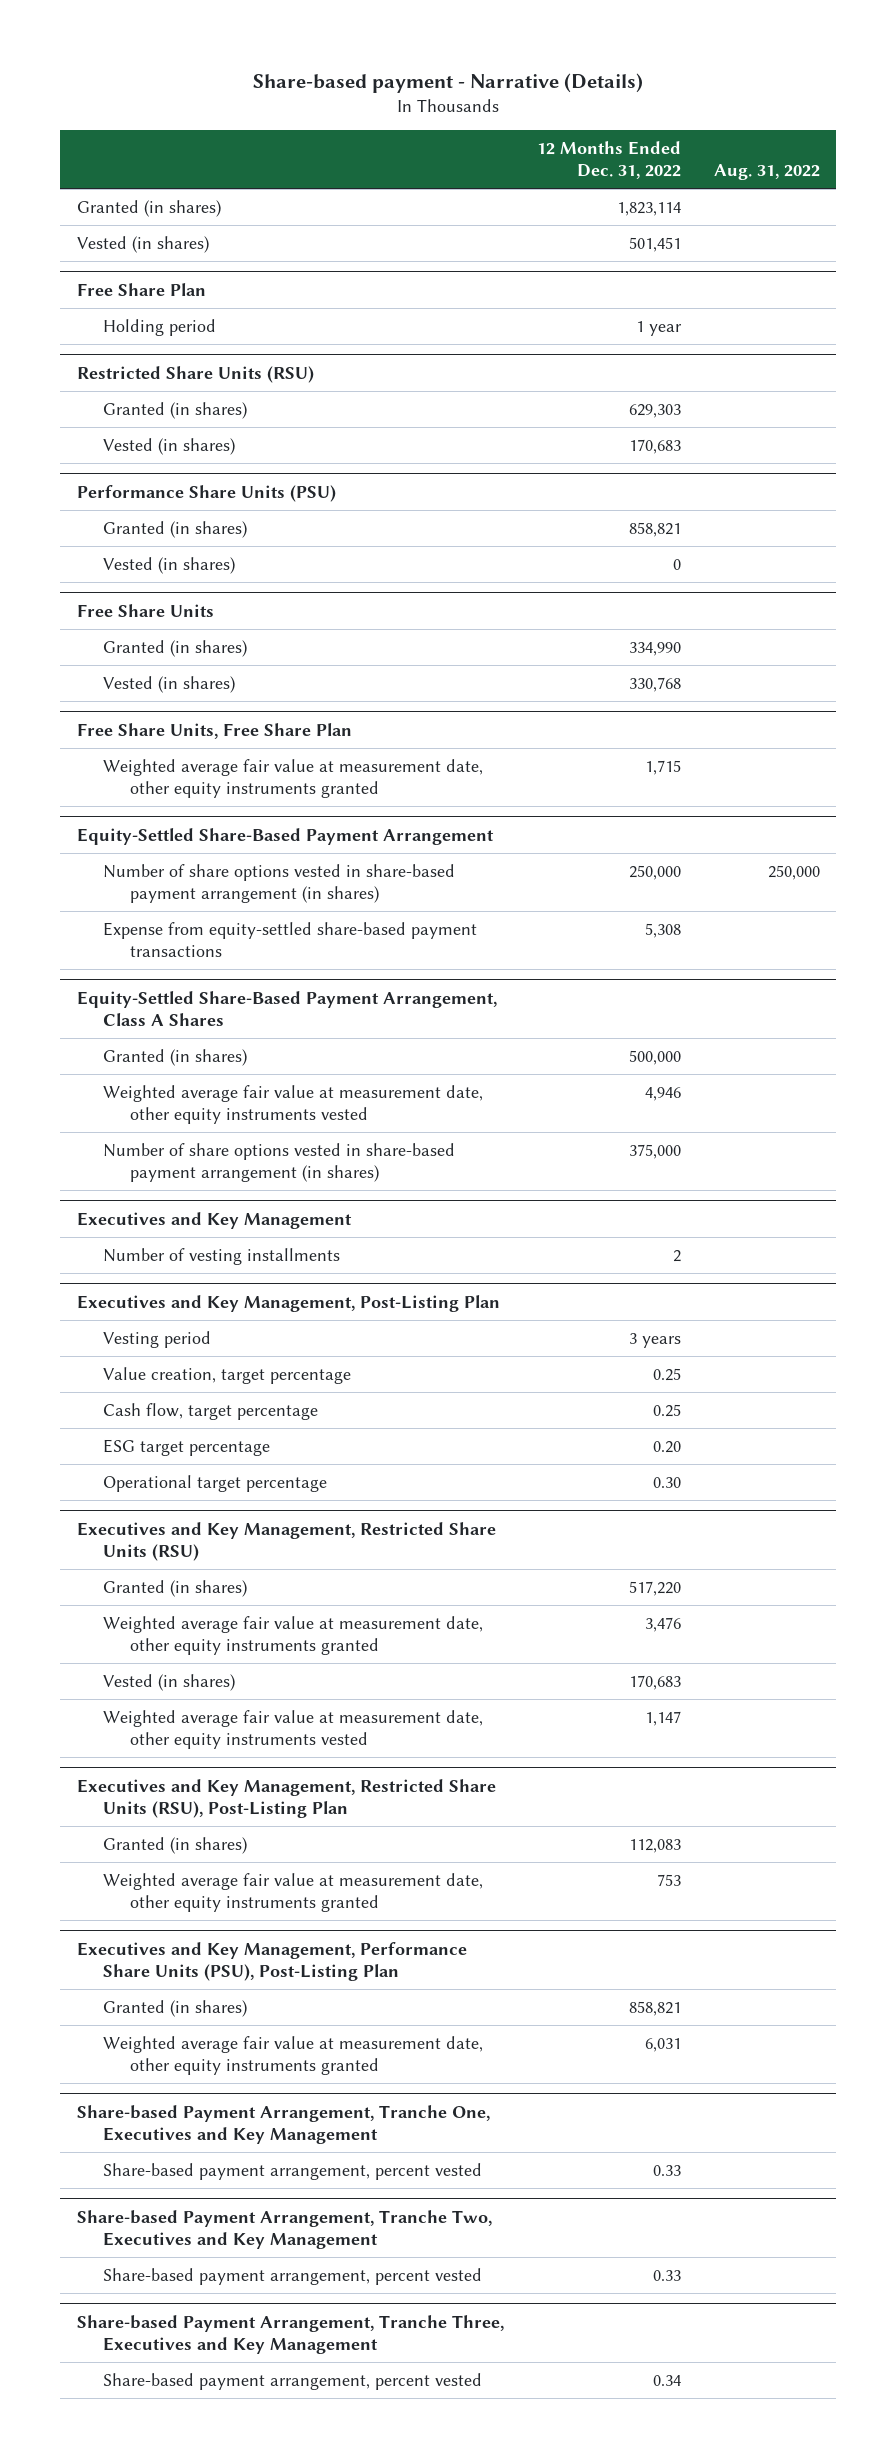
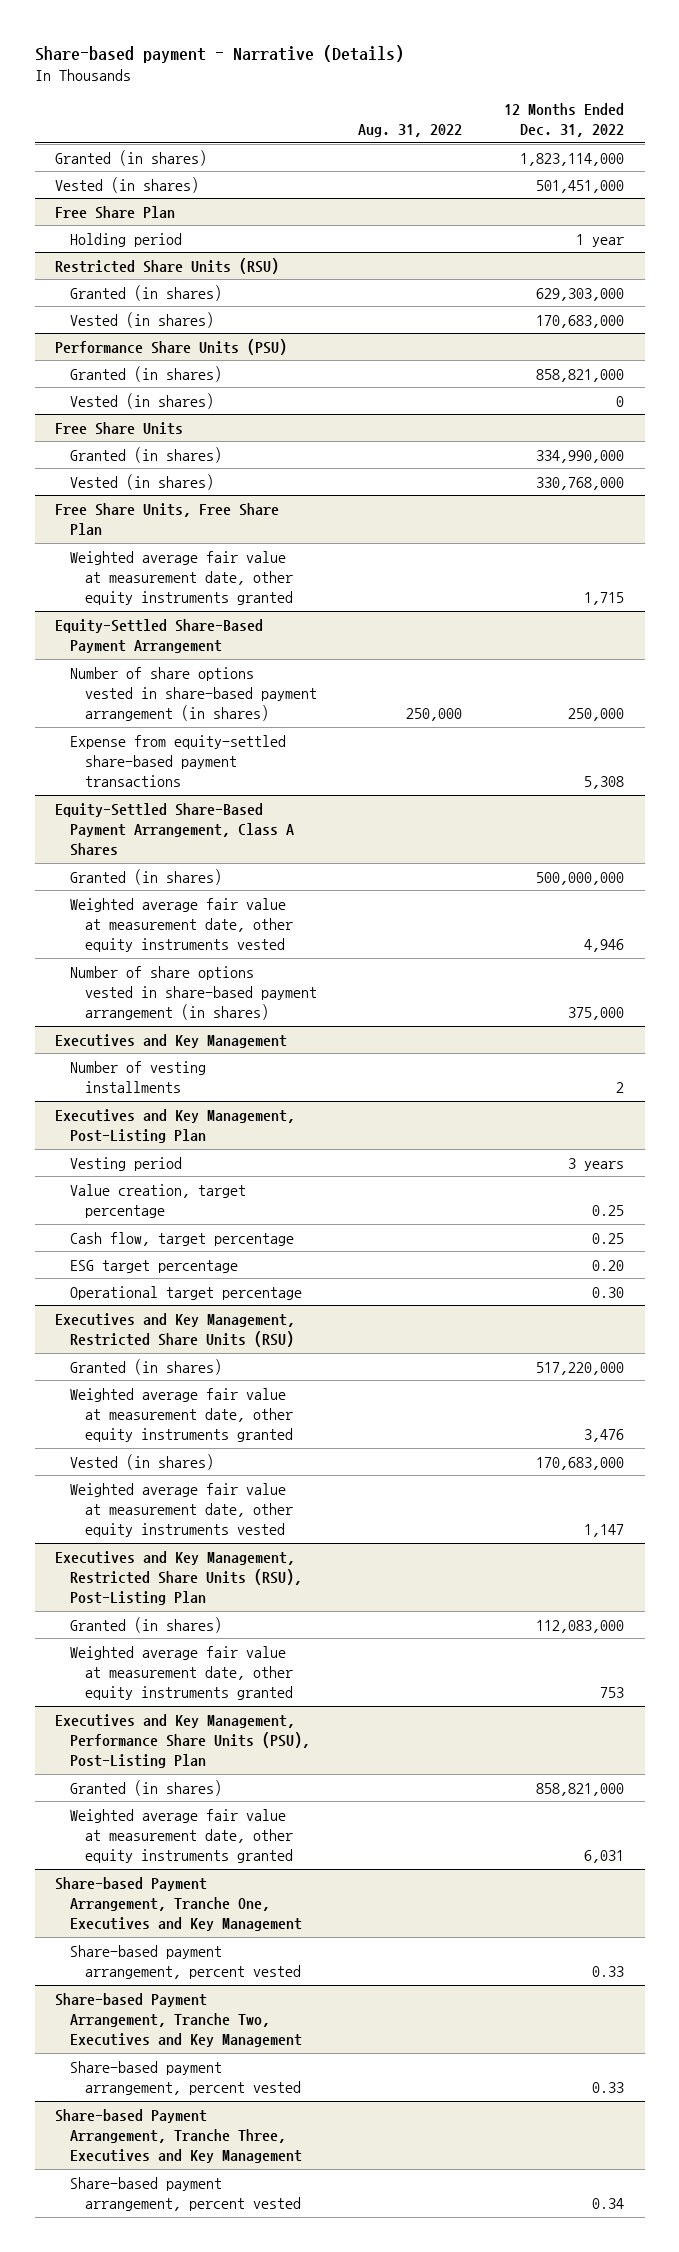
[616,201,681,216] 1,823,114 -> [519,152,624,166] 1,823,114,000
[628,236,681,252] 501,451 -> [535,179,624,193] 501,451,000
[628,403,681,418] 629,303 -> [535,287,624,301] 629,303,000
[628,438,681,454] 170,683 -> [535,314,624,328] 170,683,000
[628,521,681,537] 858,821 -> [535,368,624,382] 858,821,000
[628,641,681,656] 334,990 -> [535,449,624,463] 334,990,000
[628,676,681,692] 330,768 -> [535,476,624,490] 330,768,000
[628,1049,681,1065] 500,000 -> [535,871,624,885] 500,000,000
[628,1580,681,1596] 517,220 -> [535,1361,624,1375] 517,220,000
[628,1674,681,1690] 170,683 -> [535,1456,624,1470] 170,683,000
[628,1838,681,1853] 112,083 -> [535,1619,624,1633] 112,083,000
[628,2000,681,2016] 858,821 -> [535,1782,624,1796] 858,821,000

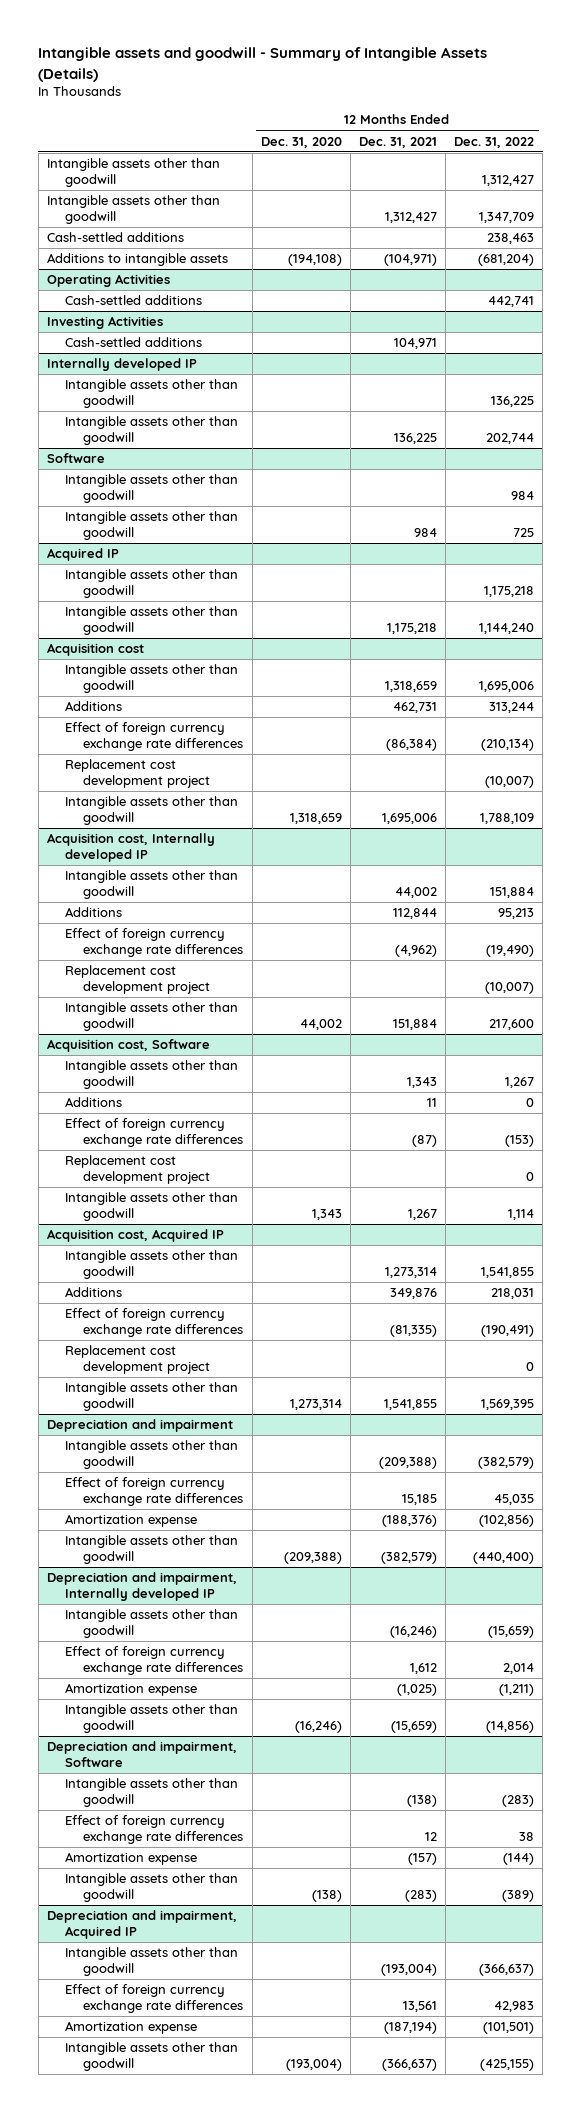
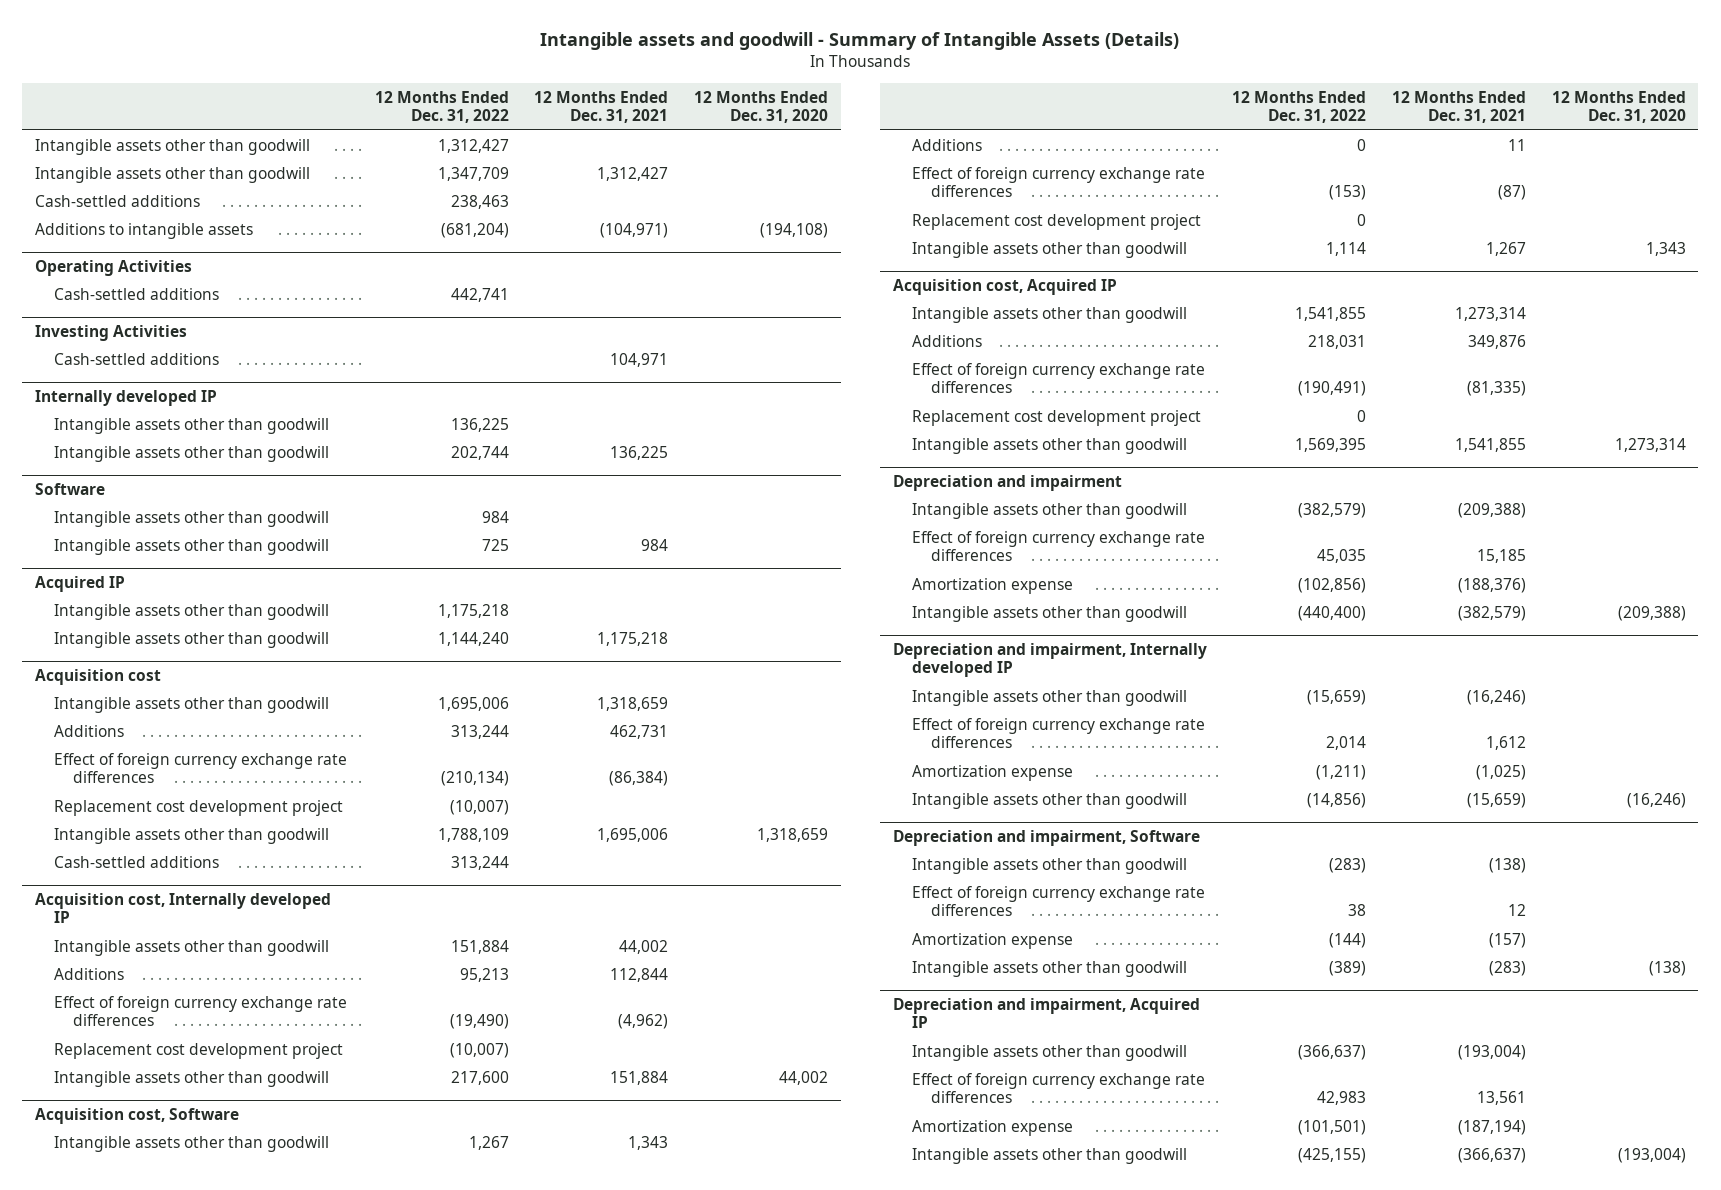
none -> [54,855,220,868] Cash-settled additions

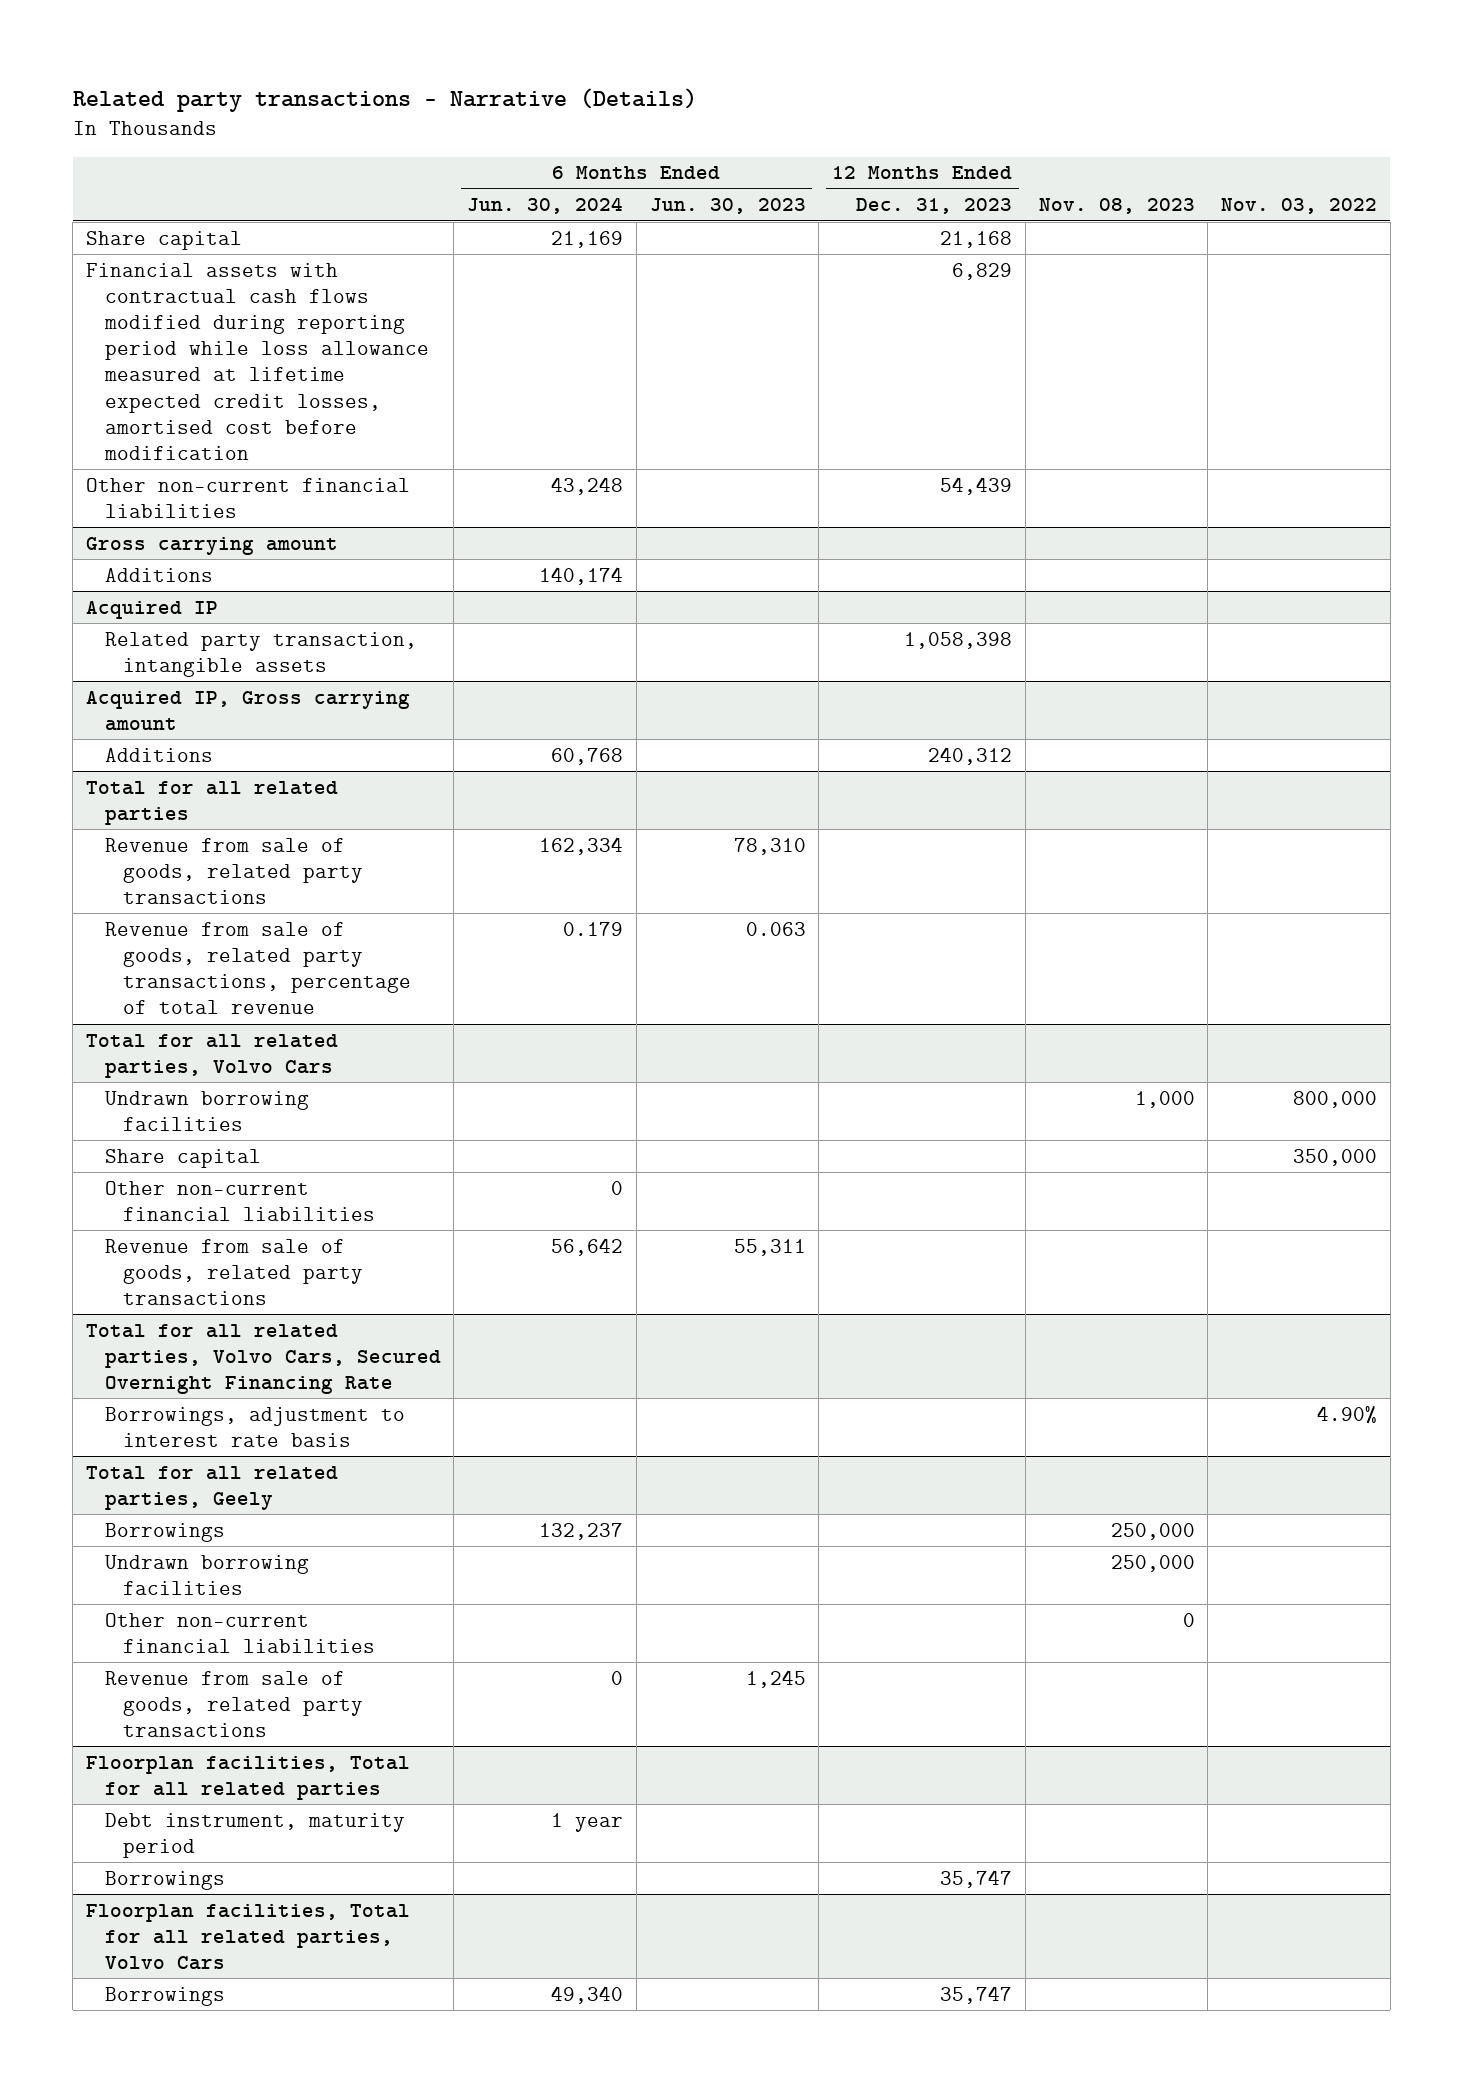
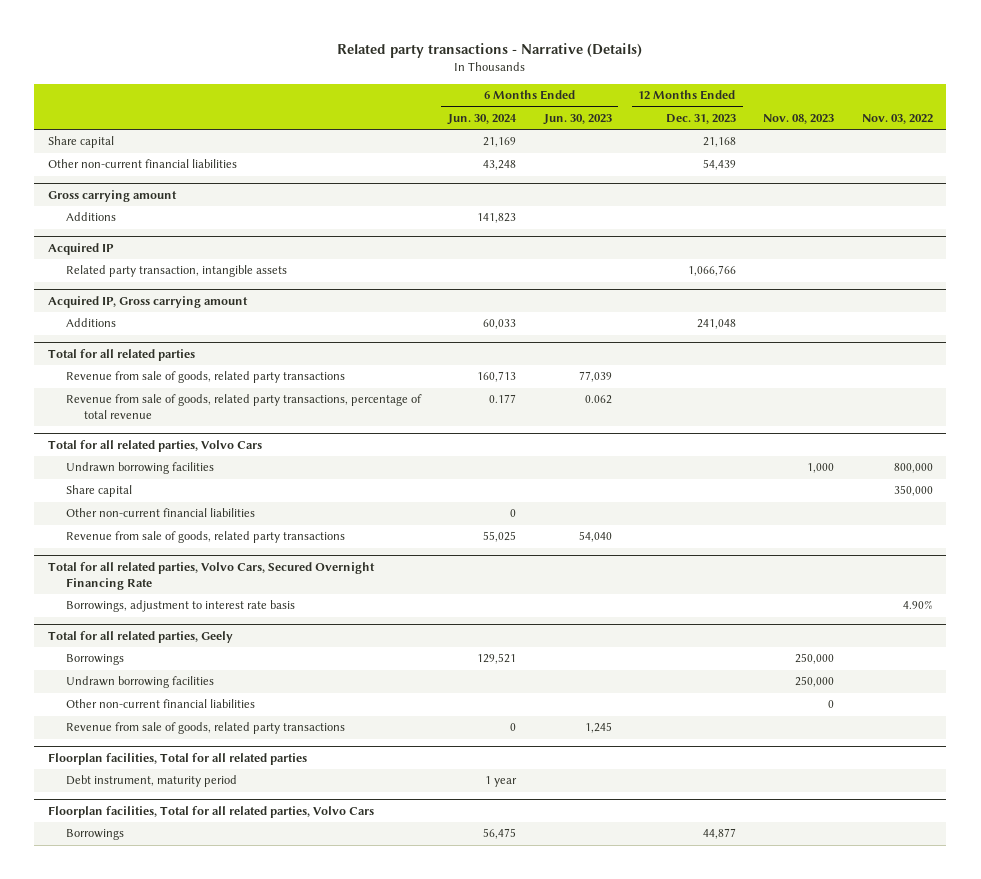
[86,262,429,461] Financial assets with contractual cash flows modified during reporting period while loss allowance measured at lifetime expected credit losses, amortised cost before modification -> none
[539,566,624,585] 140,174 -> [477,213,517,224] 141,823
[904,631,1013,649] 1,058,398 -> [687,265,736,277] 1,066,766
[551,747,624,765] 60,768 -> [483,319,517,330] 60,033
[928,746,1013,765] 240,312 -> [696,319,736,330] 241,048
[539,836,624,855] 162,334 -> [477,371,517,383] 160,713
[733,837,806,855] 78,310 -> [578,371,612,383] 77,039
[563,921,624,936] 0.179 -> [489,394,517,404] 0.177
[745,921,806,936] 0.063 -> [584,395,612,405] 0.062
[551,1237,624,1256] 56,642 -> [483,531,517,543] 55,025
[733,1238,806,1256] 55,311 -> [578,531,612,543] 54,040
[539,1522,624,1540] 132,237 -> [477,653,517,665] 129,521
[104,1870,225,1890] Borrowings -> none
[551,1985,624,2004] 49,340 -> [483,828,517,840] 56,475
[940,1985,1013,2004] 35,747 -> [702,828,736,840] 44,877

